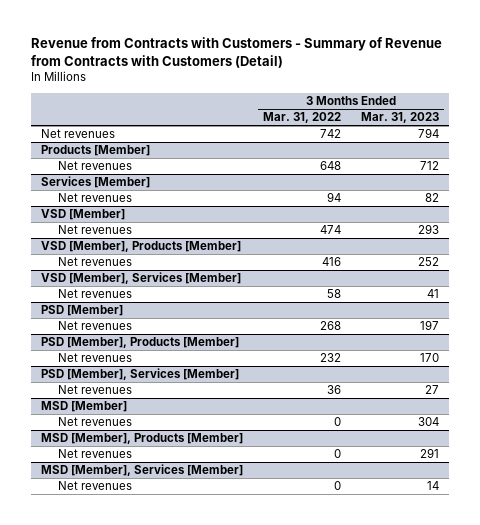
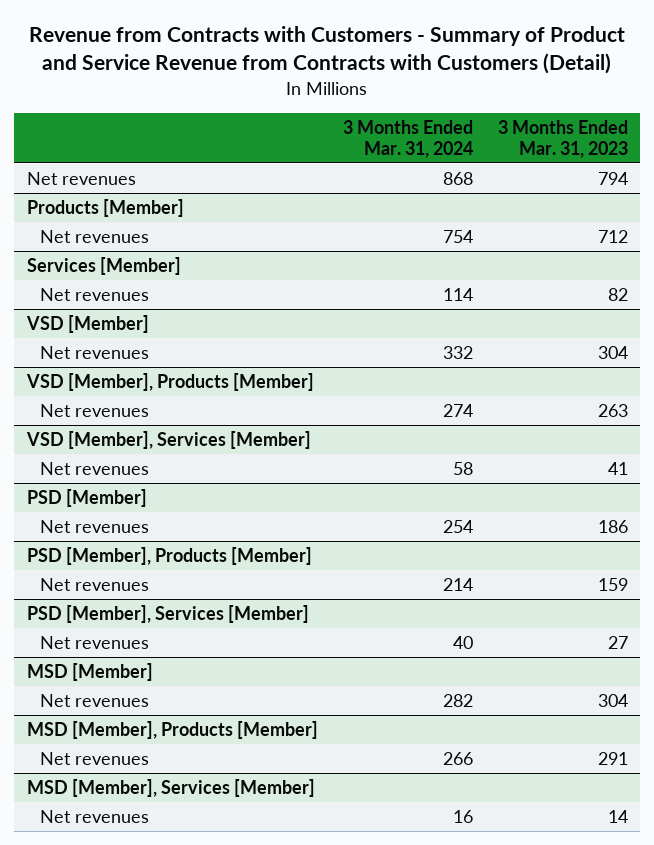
[30,37,442,69] Revenue from Contracts with Customers - Summary of Revenue from Contracts with Customers (Detail) -> [29,26,626,75] Revenue from Contracts with Customers - Summary of Product and Service Revenue from Contracts with Customers (Detail)
[262,112,341,124] Mar. 31, 2022 -> none
none -> [342,119,473,158] 3 Months Ended Mar. 31, 2024
[417,224,439,235] 293 -> [597,345,628,359] 304
[417,257,439,267] 252 -> [597,403,628,417] 263
[419,320,439,331] 197 -> [597,519,628,533] 186
[419,353,439,363] 170 -> [597,577,628,591] 159

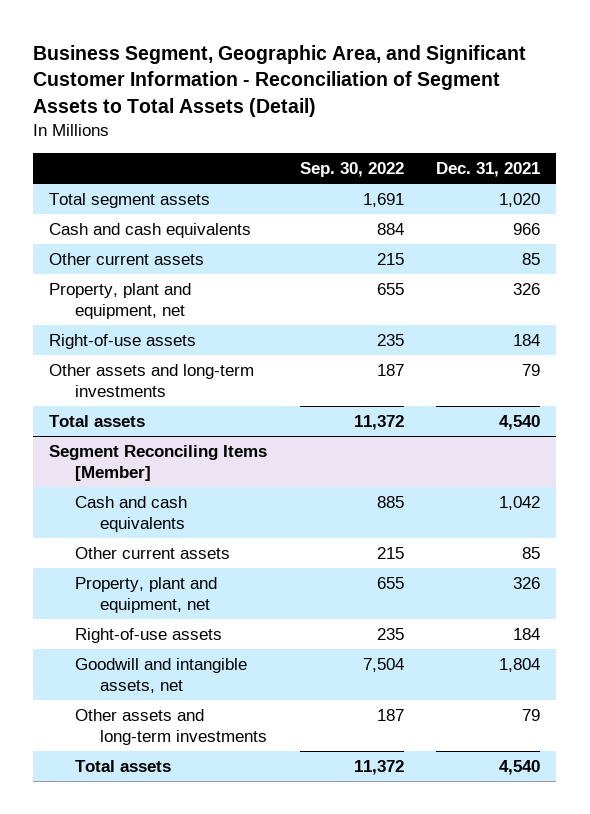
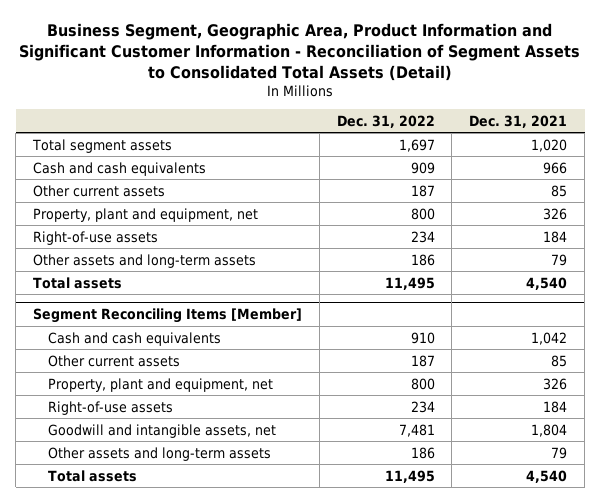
[33,44,527,117] Business Segment, Geographic Area, and Significant Customer Information - Reconciliation of Segment Assets to Total Assets (Detail) -> [19,23,581,81] Business Segment, Geographic Area, Product Information and Significant Customer Information - Reconciliation of Segment Assets to Consolidated Total Assets (Detail)
[299,162,404,178] Sep. 30, 2022 -> none
none -> [336,114,435,128] Dec. 31, 2022
[49,363,255,398] Other assets and long-term investments -> [32,253,256,268] Other assets and long-term assets
[74,708,268,746] Other assets and long-term investments -> [48,446,272,461] Other assets and long-term assets

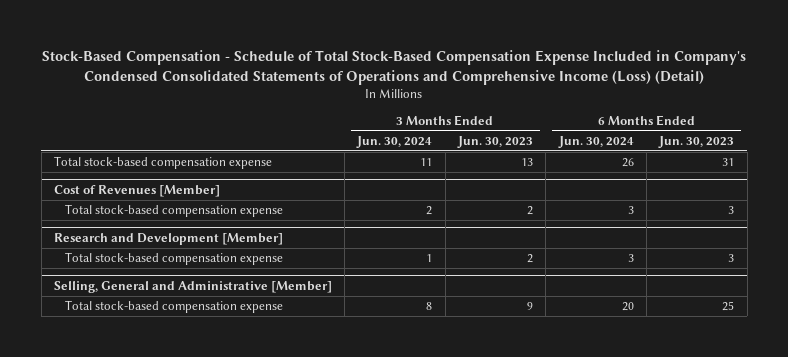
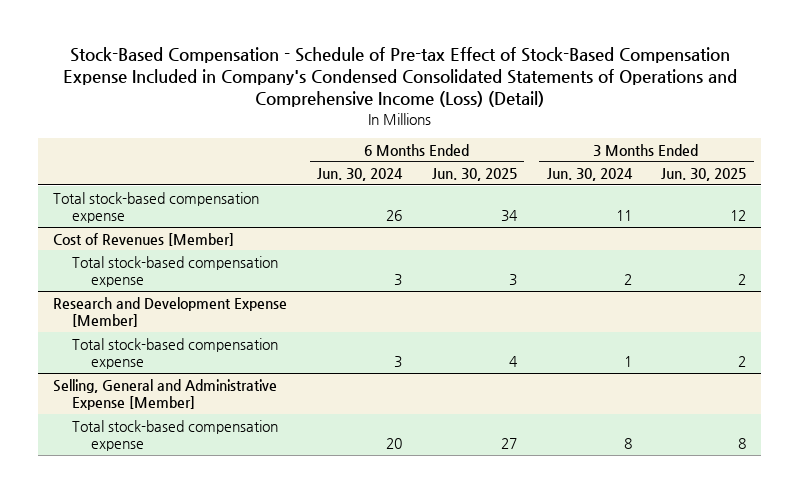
[42,49,747,85] Stock-Based Compensation - Schedule of Total Stock-Based Compensation Expense Included in Company's Condensed Consolidated Statements of Operations and Comprehensive Income (Loss) (Detail) -> [62,47,737,108] Stock-Based Compensation - Schedule of Pre-tax Effect of Stock-Based Compensation Expense Included in Company's Condensed Consolidated Statements of Operations and Comprehensive Income (Loss) (Detail)
[457,135,534,148] Jun. 30, 2023 -> none
[658,135,735,148] Jun. 30, 2023 -> none
none -> [431,167,517,181] Jun. 30, 2025
none -> [661,167,747,181] Jun. 30, 2025
[53,233,283,246] Research and Development [Member] -> [53,296,288,328] Research and Development Expense [Member]
[53,281,332,294] Selling, General and Administrative [Member] -> [53,378,278,411] Selling, General and Administrative Expense [Member]

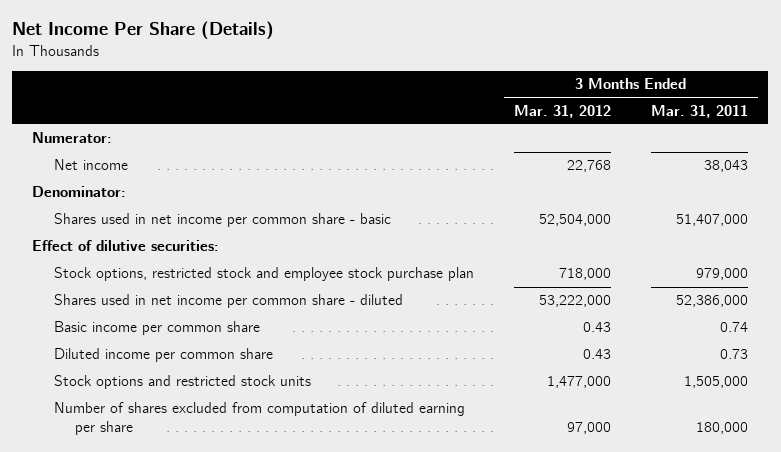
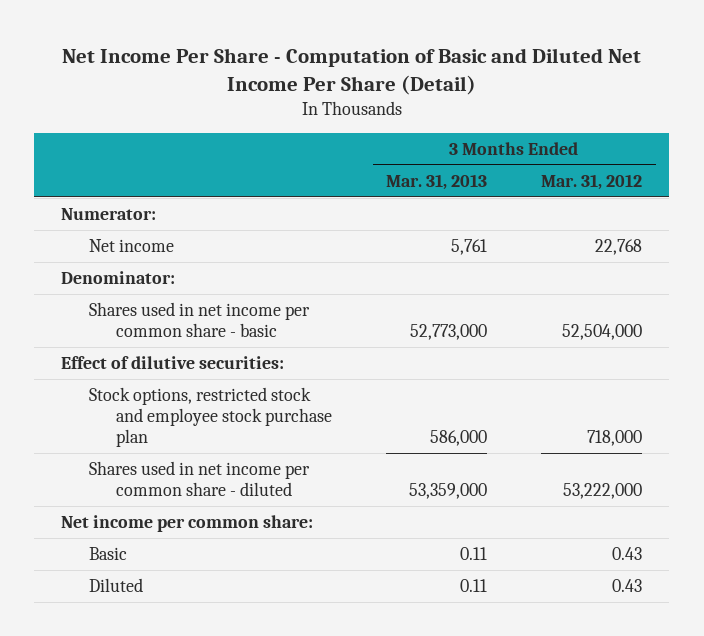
[12,21,275,41] Net Income Per Share (Details) -> [61,47,641,95] Net Income Per Share - Computation of Basic and Diluted Net Income Per Share (Detail)
[651,104,749,118] Mar. 31, 2011 -> none
none -> [386,173,488,190] Mar. 31, 2013
[53,375,311,390] Stock options and restricted stock units -> none
[53,402,465,435] Number of shares excluded from computation of diluted earning per share -> none
none -> [61,515,314,533] Net income per common share:
[53,321,260,336] Basic income per common share -> [88,547,127,561] Basic
[53,348,273,363] Diluted income per common share -> [88,578,143,593] Diluted

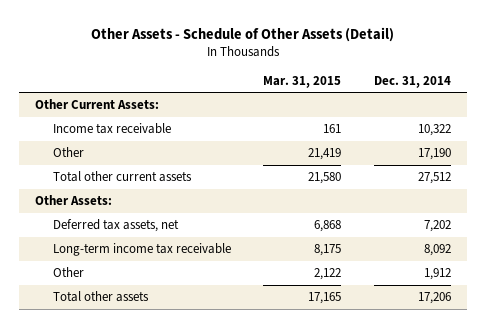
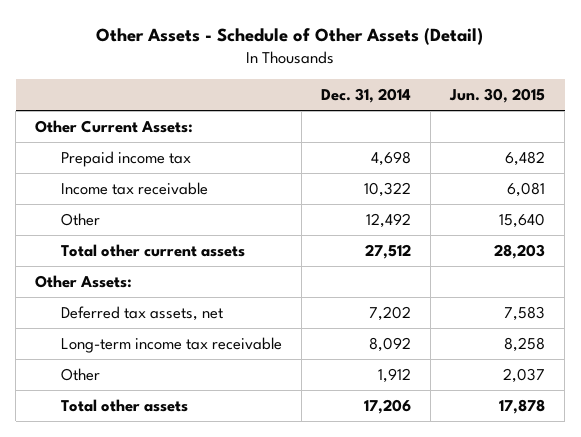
[263,75,342,88] Mar. 31, 2015 -> none
none -> [449,88,546,104] Jun. 30, 2015
none -> [61,150,192,167] Prepaid income tax
[418,148,452,161] 17,190 -> [366,212,412,228] 12,492

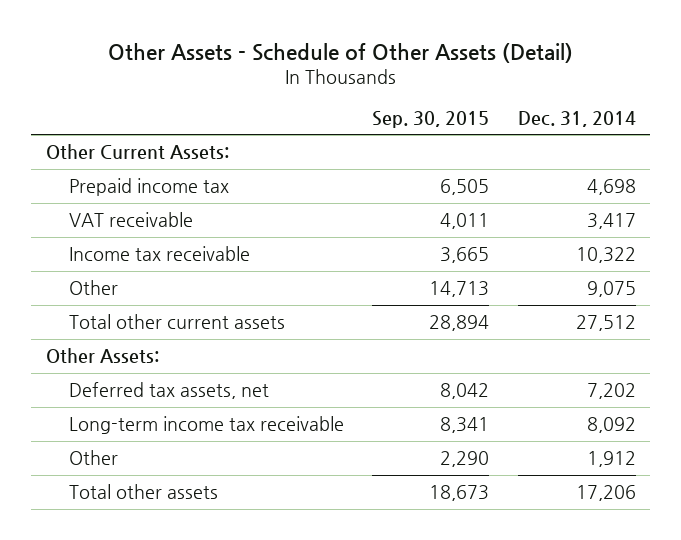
[449,88,546,104] Jun. 30, 2015 -> none
none -> [372,110,490,128] Sep. 30, 2015
none -> [68,212,193,228] VAT receivable
[366,212,412,228] 12,492 -> [586,281,636,298] 9,075

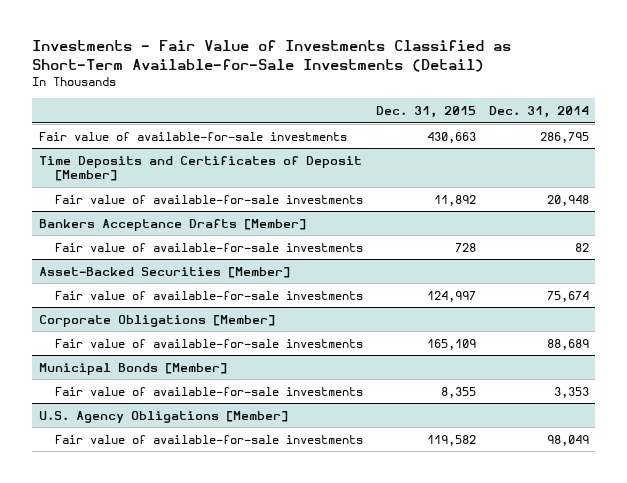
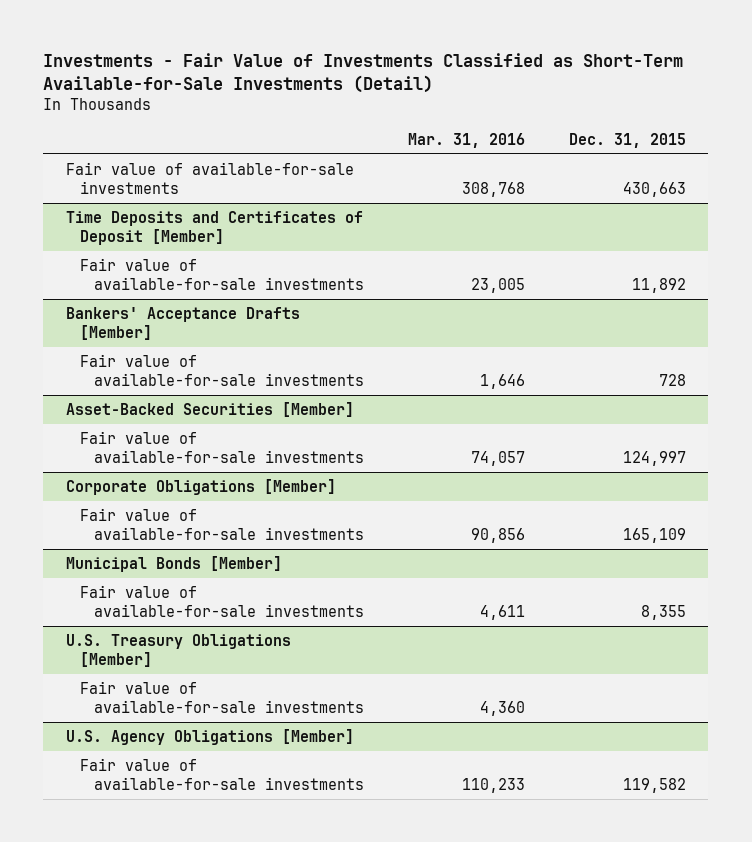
[488,106,589,119] Dec. 31, 2014 -> none
none -> [407,132,525,148] Mar. 31, 2016
[38,218,306,231] Bankers Acceptance Drafts [Member] -> [65,306,300,340] Bankers' Acceptance Drafts [Member]
none -> [65,633,291,667] U.S. Treasury Obligations [Member]
none -> [79,680,364,713] Fair value of available-for-sale investments

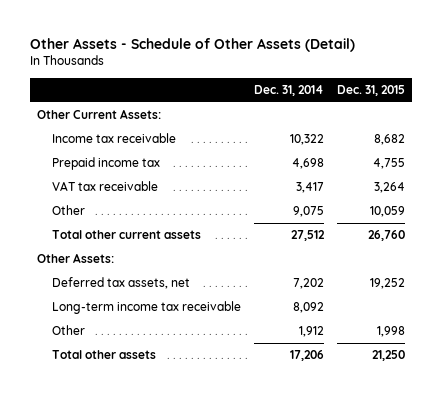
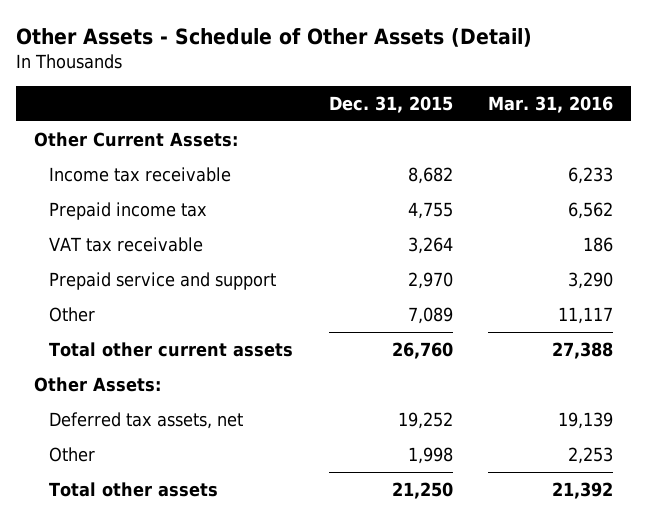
[254,84,325,96] Dec. 31, 2014 -> none
none -> [488,95,614,113] Mar. 31, 2016
none -> [49,271,277,290] Prepaid service and support
[370,206,406,218] 10,059 -> [407,306,453,324] 7,089
[51,301,241,315] Long-term income tax receivable -> none

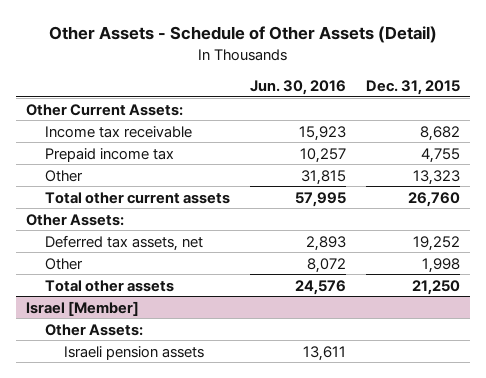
[488,95,614,113] Mar. 31, 2016 -> none
none -> [250,79,347,95] Jun. 30, 2016
[49,236,204,252] VAT tax receivable -> none
[49,271,277,290] Prepaid service and support -> none
[407,306,453,324] 7,089 -> [413,169,461,185] 13,323
none -> [26,300,140,316] Israel [Member]
none -> [45,323,144,336] Other Assets:
none -> [63,345,204,360] Israeli pension assets

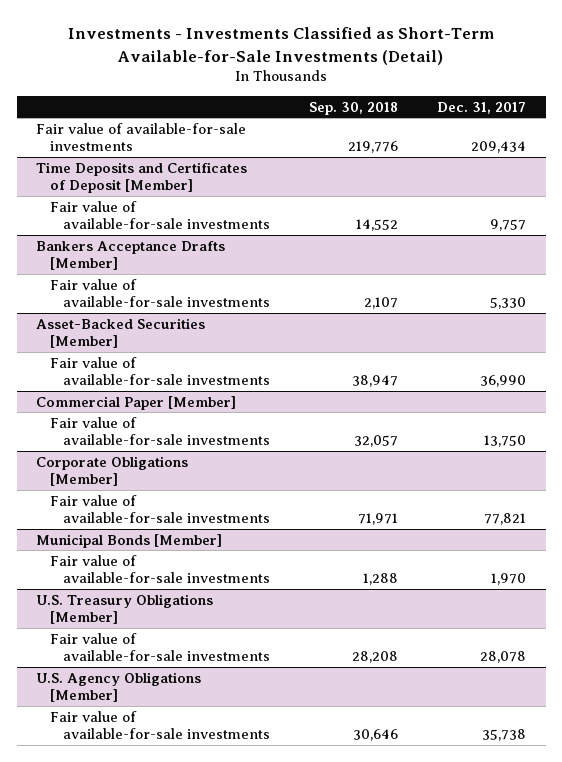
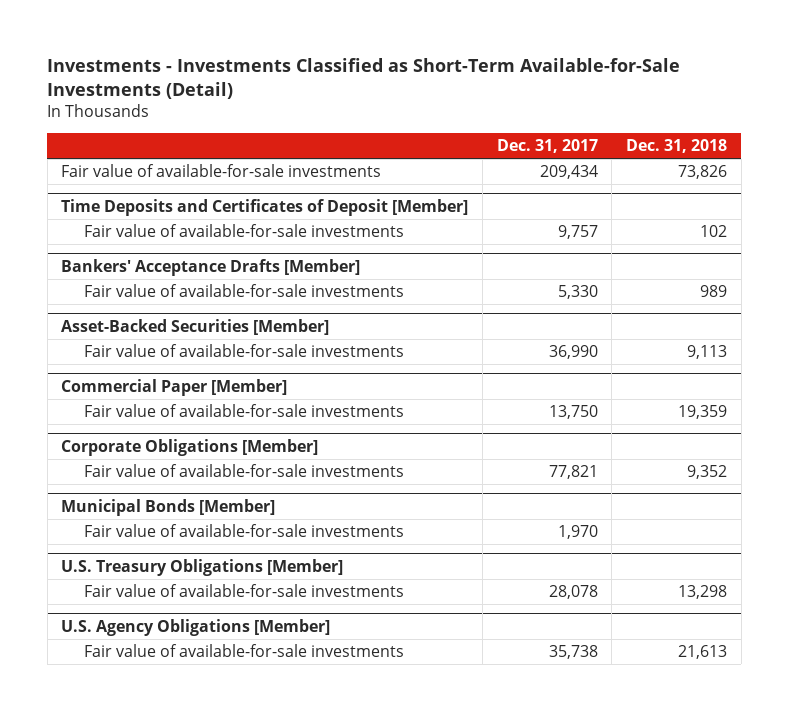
[309,101,399,115] Sep. 30, 2018 -> none
none -> [625,139,727,154] Dec. 31, 2018
[36,240,226,271] Bankers Acceptance Drafts [Member] -> [61,258,361,276] Bankers' Acceptance Drafts [Member]

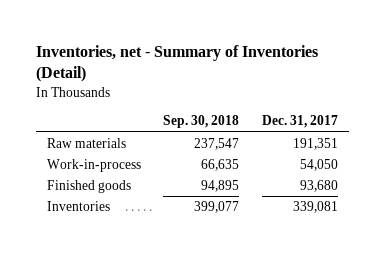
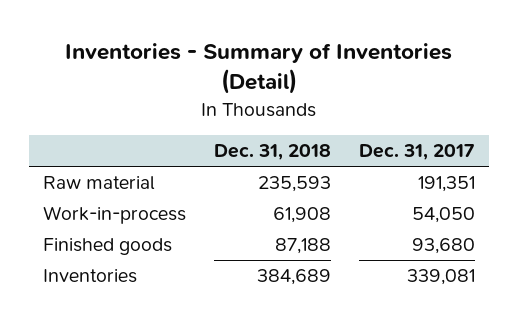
[35,44,318,83] Inventories, net - Summary of Inventories (Detail) -> [64,42,452,95] Inventories - Summary of Inventories (Detail)
[163,115,240,129] Sep. 30, 2018 -> none
none -> [213,144,331,161] Dec. 31, 2018
[46,138,126,149] Raw materials -> [42,176,155,191] Raw material

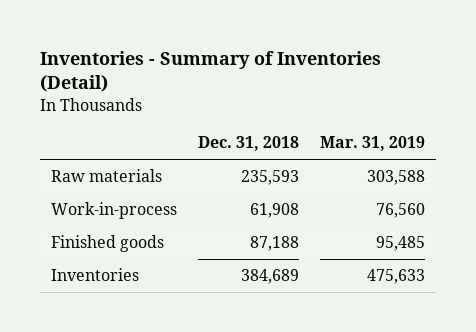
[358,144,475,161] Dec. 31, 2017 -> none
none -> [320,136,426,152] Mar. 31, 2019
[42,176,155,191] Raw material -> [50,169,162,183] Raw materials

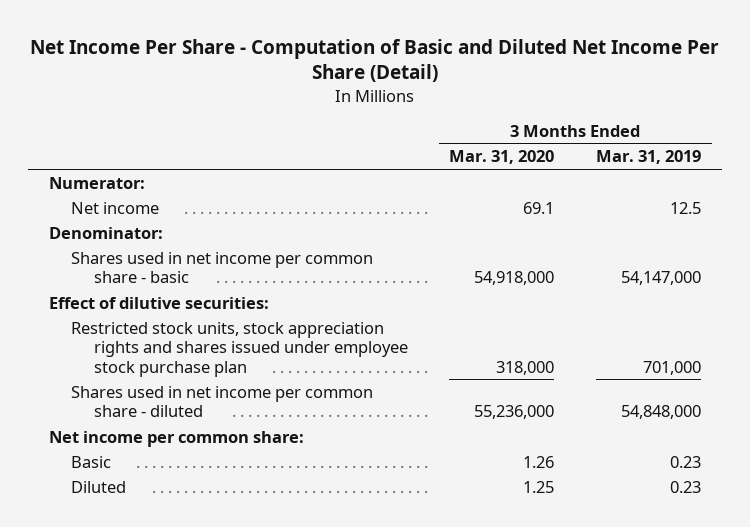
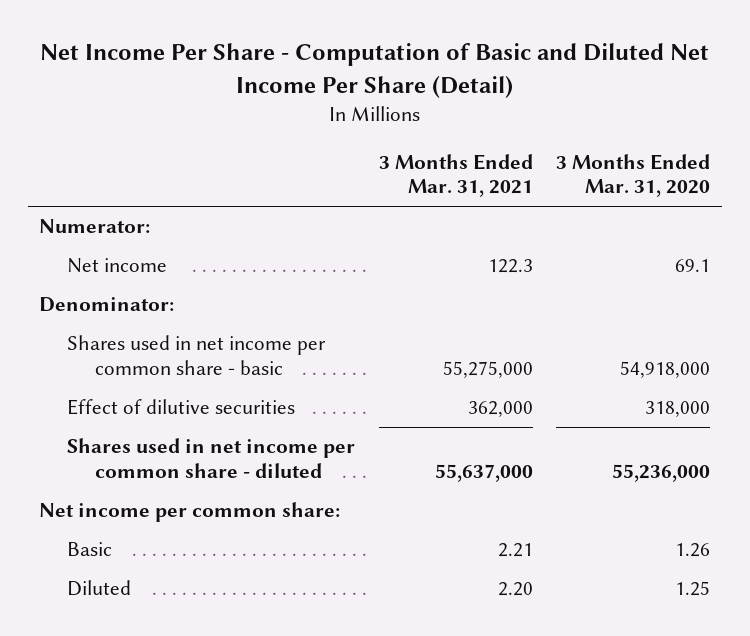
[596,150,702,165] Mar. 31, 2019 -> none
none -> [378,153,533,198] 3 Months Ended Mar. 31, 2021
[49,296,270,309] Effect of dilutive securities: -> none
[71,321,408,377] Restricted stock units, stock appreciation rights and shares issued under employee stock purchase plan -> [67,399,296,416] Effect of dilutive securities

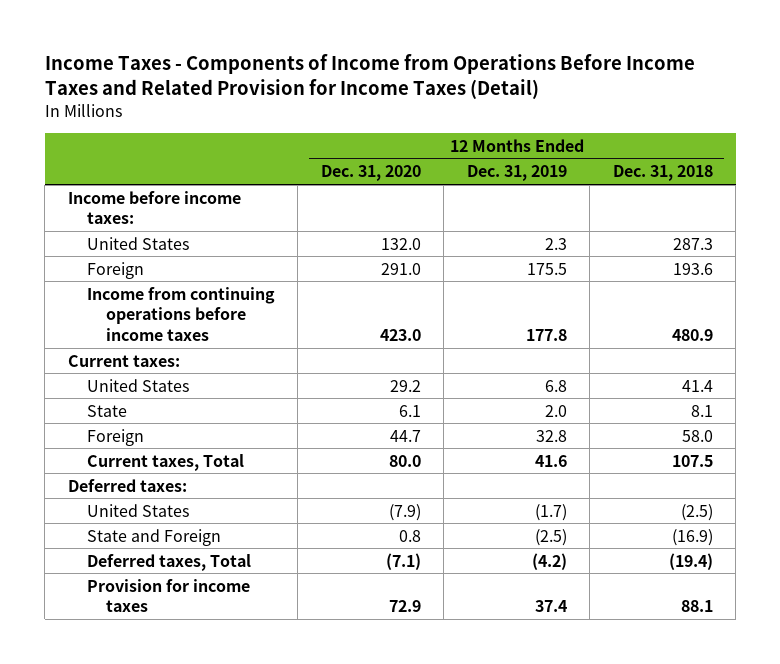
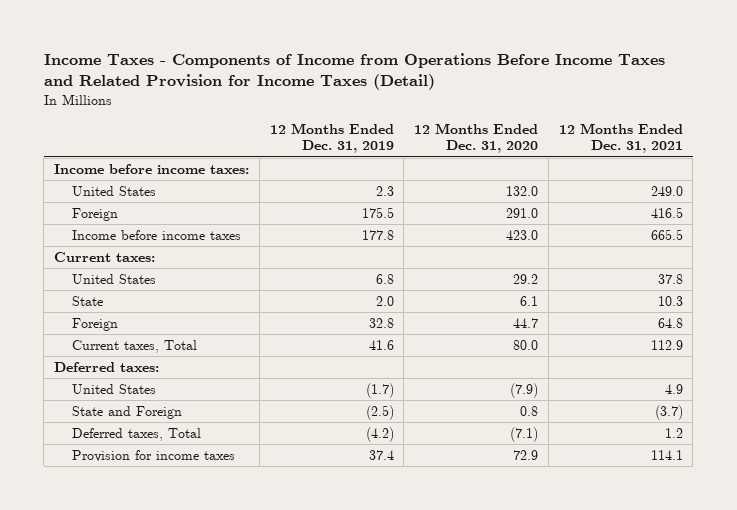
[612,165,713,182] Dec. 31, 2018 -> none
none -> [558,123,683,154] 12 Months Ended Dec. 31, 2021
[86,286,275,342] Income from continuing operations before income taxes -> [71,229,241,240] Income before income taxes

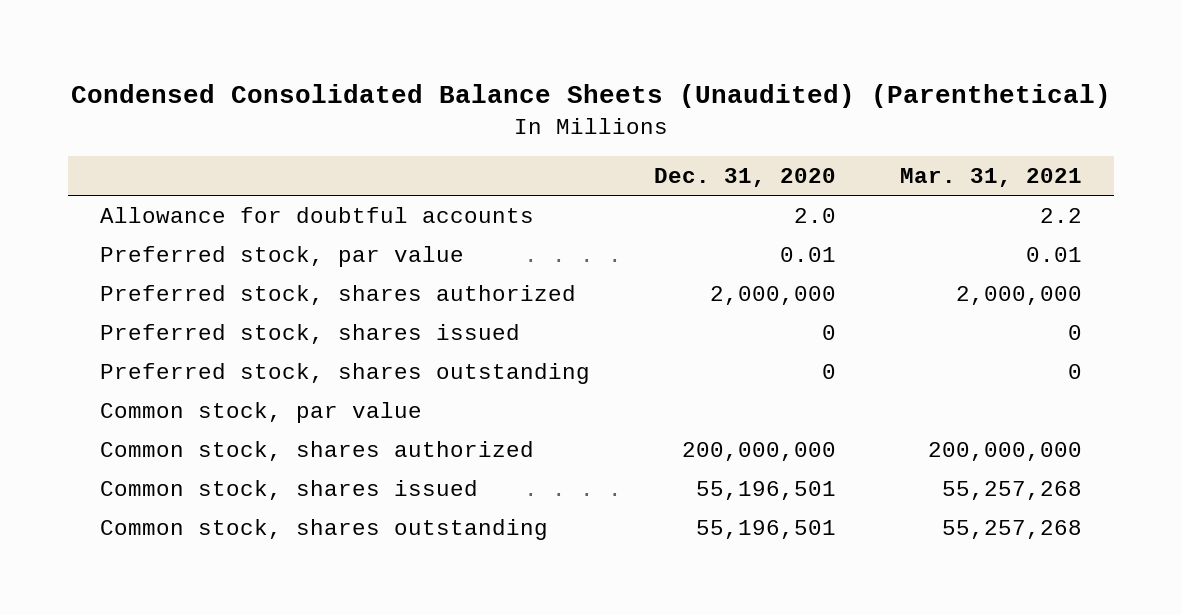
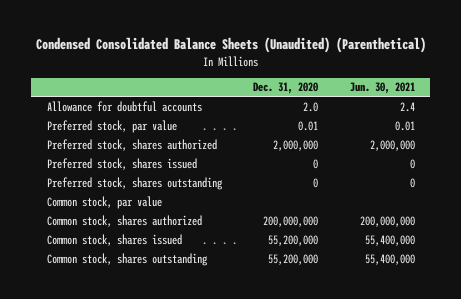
[899,168,1082,188] Mar. 31, 2021 -> none
none -> [349,82,415,95] Jun. 30, 2021
[695,480,836,500] 55,196,501 -> [268,234,319,246] 55,200,000
[695,519,836,539] 55,196,501 -> [268,253,319,265] 55,200,000

